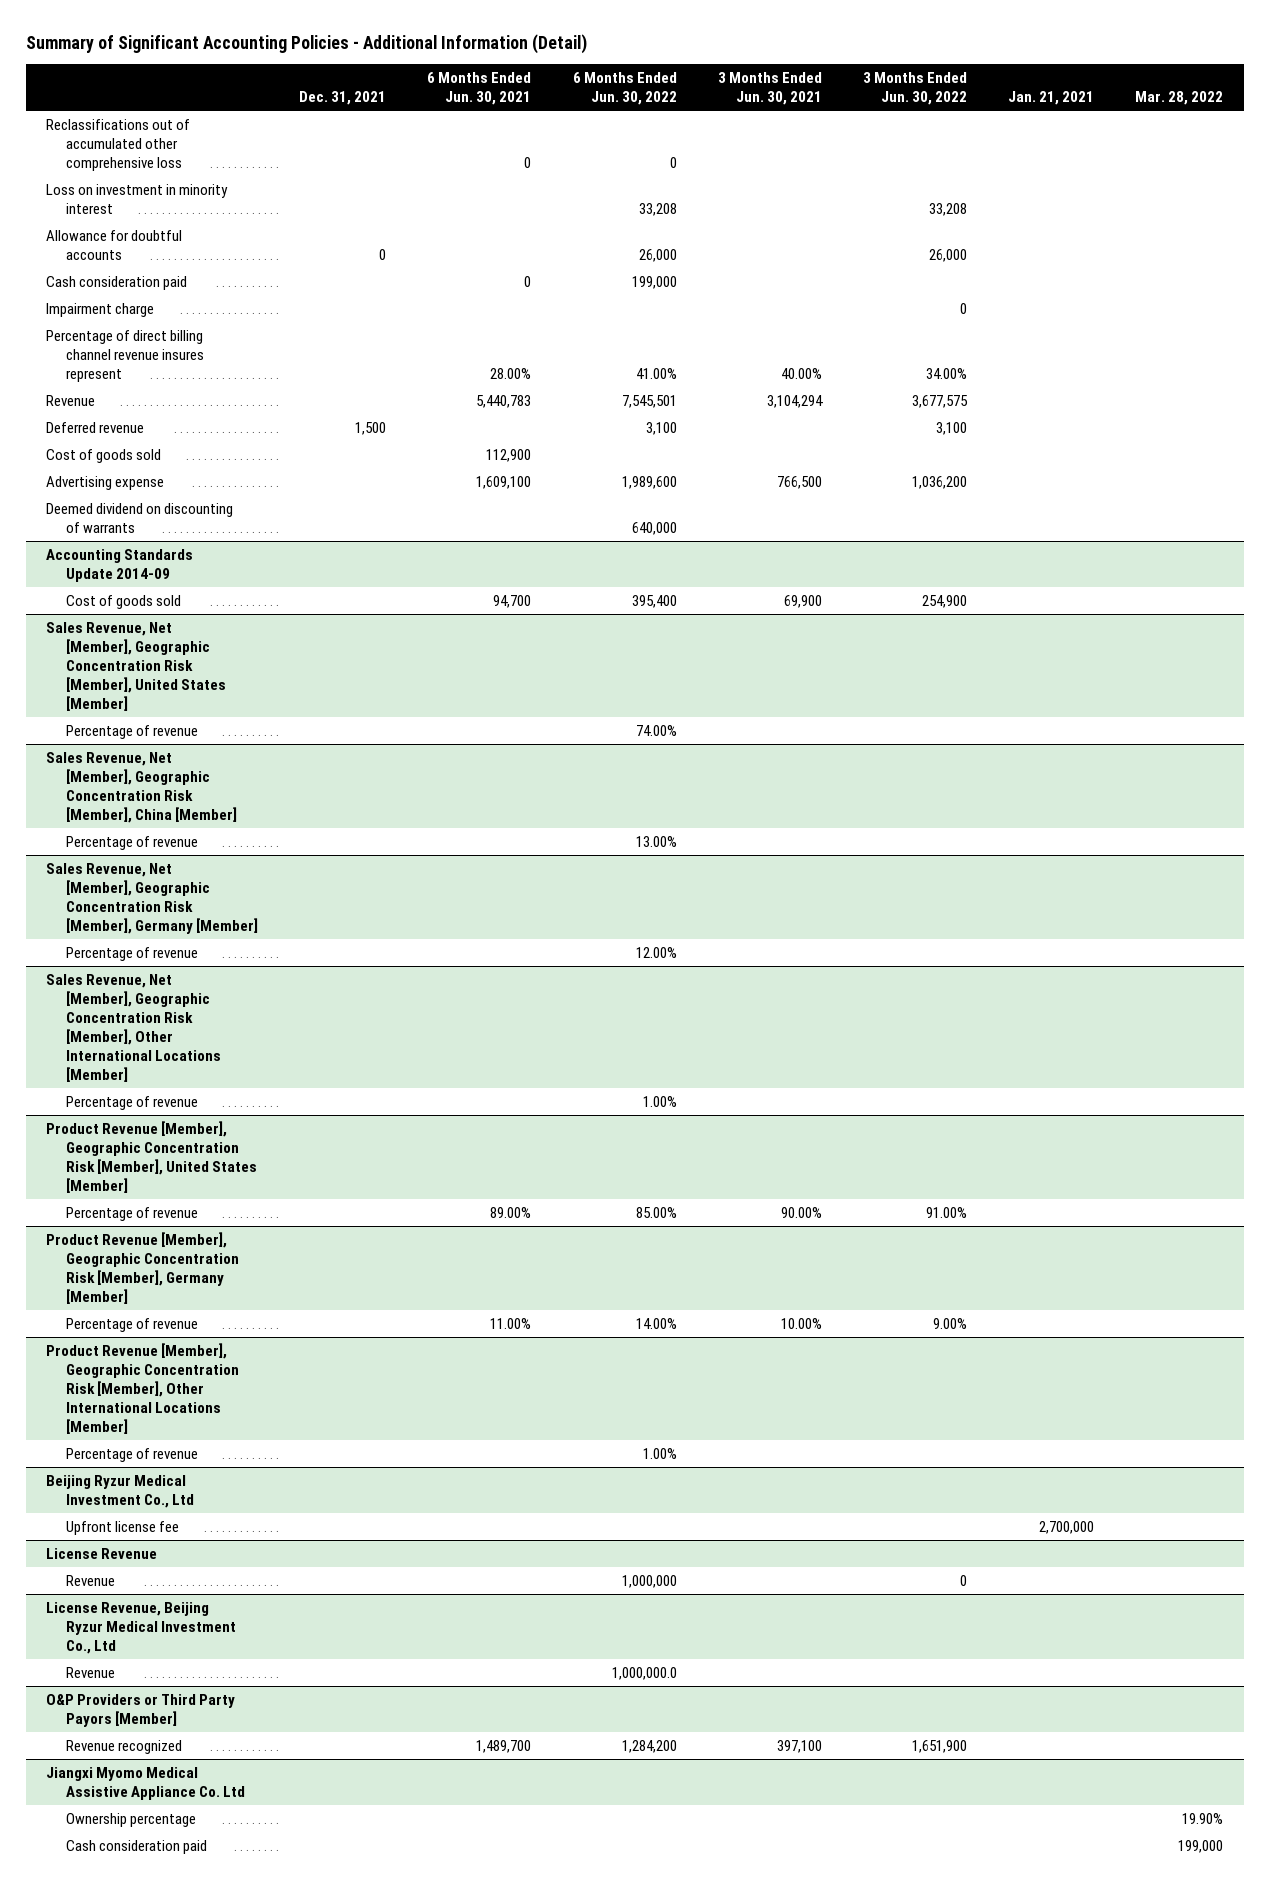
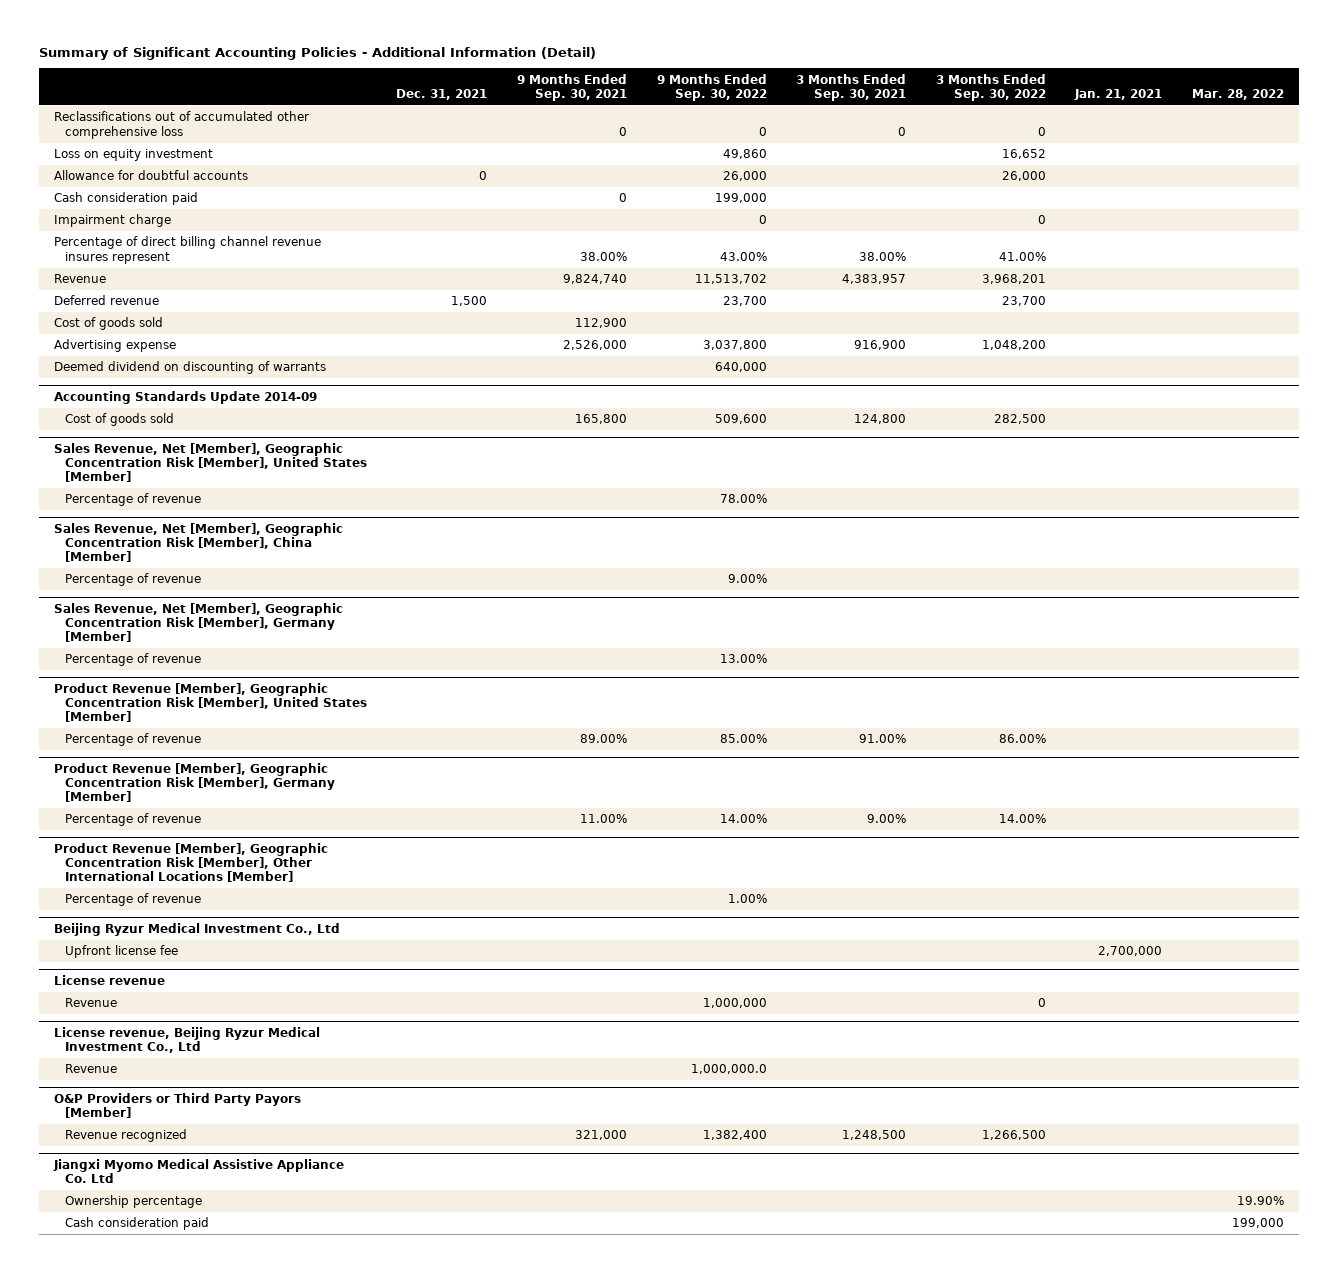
[427,71,532,106] 6 Months Ended Jun. 30, 2021 -> none
[572,71,677,106] 6 Months Ended Jun. 30, 2022 -> none
[717,71,822,106] 3 Months Ended Jun. 30, 2021 -> none
[862,71,967,106] 3 Months Ended Jun. 30, 2022 -> none
none -> [517,73,628,101] 9 Months Ended Sep. 30, 2021
none -> [656,73,767,101] 9 Months Ended Sep. 30, 2022
none -> [796,73,907,101] 3 Months Ended Sep. 30, 2021
none -> [935,73,1046,101] 3 Months Ended Sep. 30, 2022
[46,183,229,214] Loss on investment in minority interest -> [53,149,213,162] Loss on equity investment
[46,973,222,1083] Sales Revenue, Net [Member], Geographic Concentration Risk [Member], Other International Locations [Member] -> none
[66,1095,199,1110] Percentage of revenue -> none
[46,1547,158,1559] License Revenue -> [53,974,165,985] License revenue
[46,1601,237,1654] License Revenue, Beijing Ryzur Medical Investment Co., Ltd -> [53,1026,320,1053] License revenue, Beijing Ryzur Medical Investment Co., Ltd

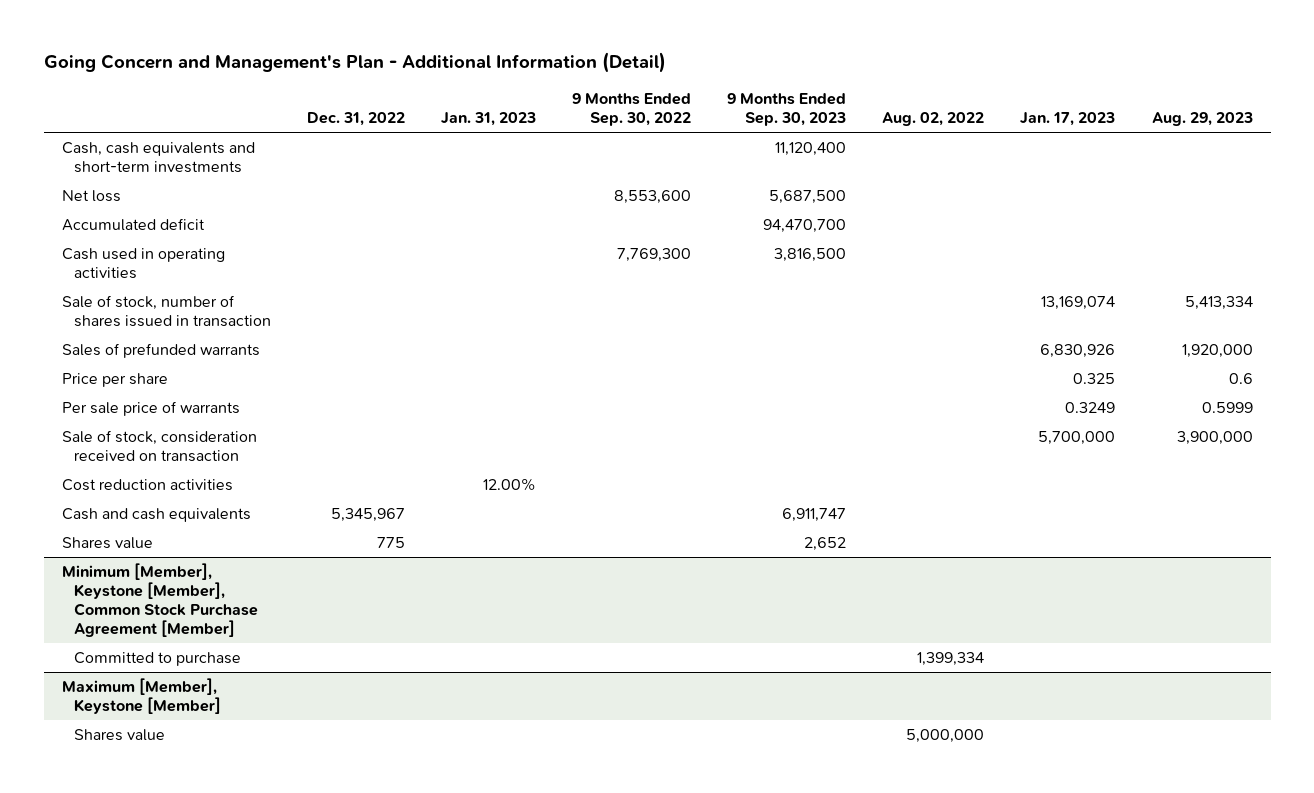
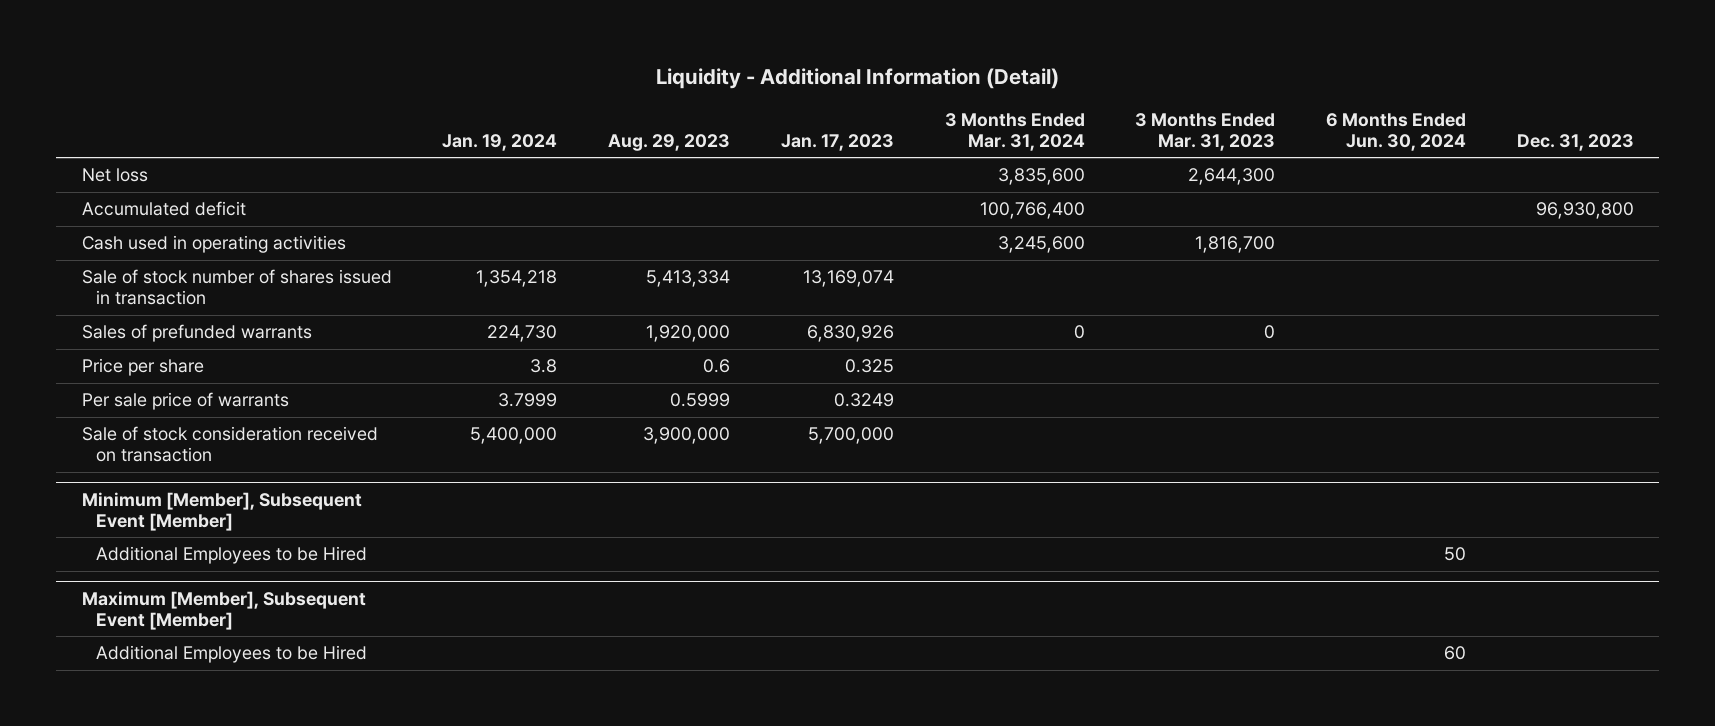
[43,52,666,74] Going Concern and Management's Plan - Additional Information (Detail) -> [655,68,1059,90] Liquidity - Additional Information (Detail)
[306,112,405,127] Dec. 31, 2022 -> none
[441,112,537,127] Jan. 31, 2023 -> none
[572,93,692,127] 9 Months Ended Sep. 30, 2022 -> none
[727,93,847,127] 9 Months Ended Sep. 30, 2023 -> none
[882,112,985,127] Aug. 02, 2022 -> none
none -> [442,133,558,151] Jan. 19, 2024
none -> [944,112,1085,151] 3 Months Ended Mar. 31, 2024
none -> [1135,112,1276,151] 3 Months Ended Mar. 31, 2023
none -> [1325,112,1466,151] 6 Months Ended Jun. 30, 2024
none -> [1516,133,1634,151] Dec. 31, 2023
[61,141,255,173] Cash, cash equivalents and short-term investments -> none
[61,294,271,327] Sale of stock, number of shares issued in transaction -> [81,269,392,306] Sale of stock number of shares issued in transaction
[61,478,233,491] Cost reduction activities -> none
[61,507,251,522] Cash and cash equivalents -> none
[61,536,153,549] Shares value -> none
[61,562,258,637] Minimum [Member], Keystone [Member], Common Stock Purchase Agreement [Member] -> none
[73,651,241,666] Committed to purchase -> none
[61,677,221,714] Maximum [Member], Keystone [Member] -> none
[73,728,165,741] Shares value -> none
[61,429,257,462] Sale of stock, consideration received on transaction -> [81,426,378,463] Sale of stock consideration received on transaction
none -> [81,491,362,531] Minimum [Member], Subsequent Event [Member]
none -> [95,546,367,565] Additional Employees to be Hired
none -> [81,590,366,630] Maximum [Member], Subsequent Event [Member]
none -> [95,645,367,664] Additional Employees to be Hired

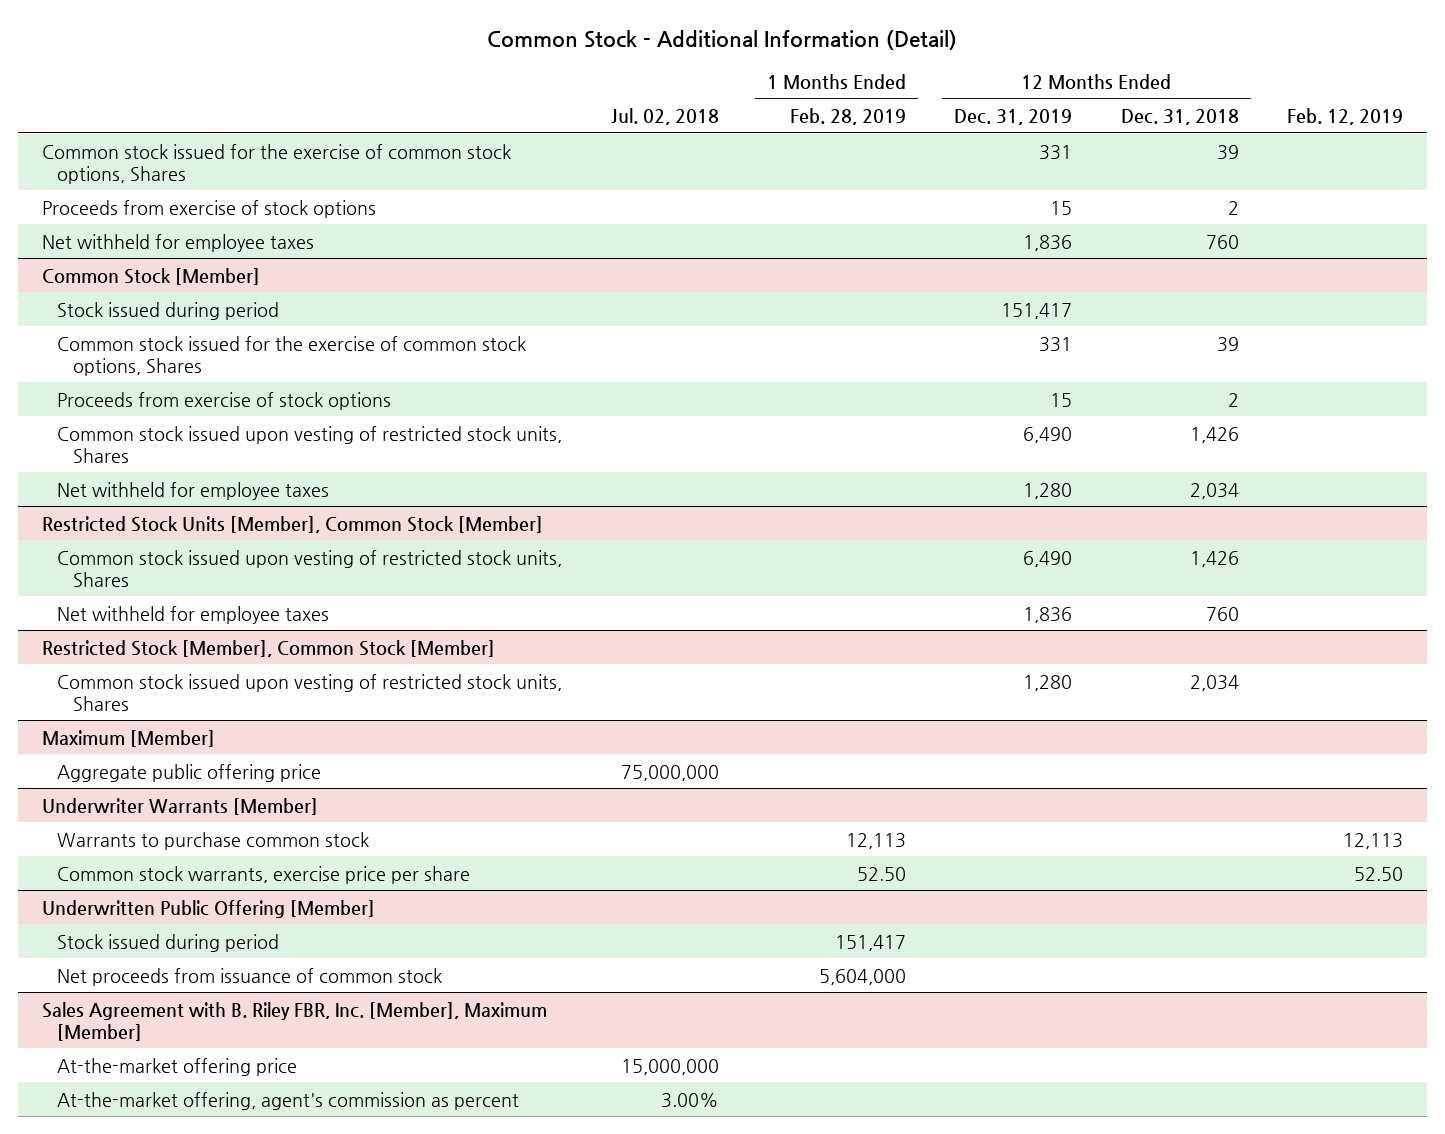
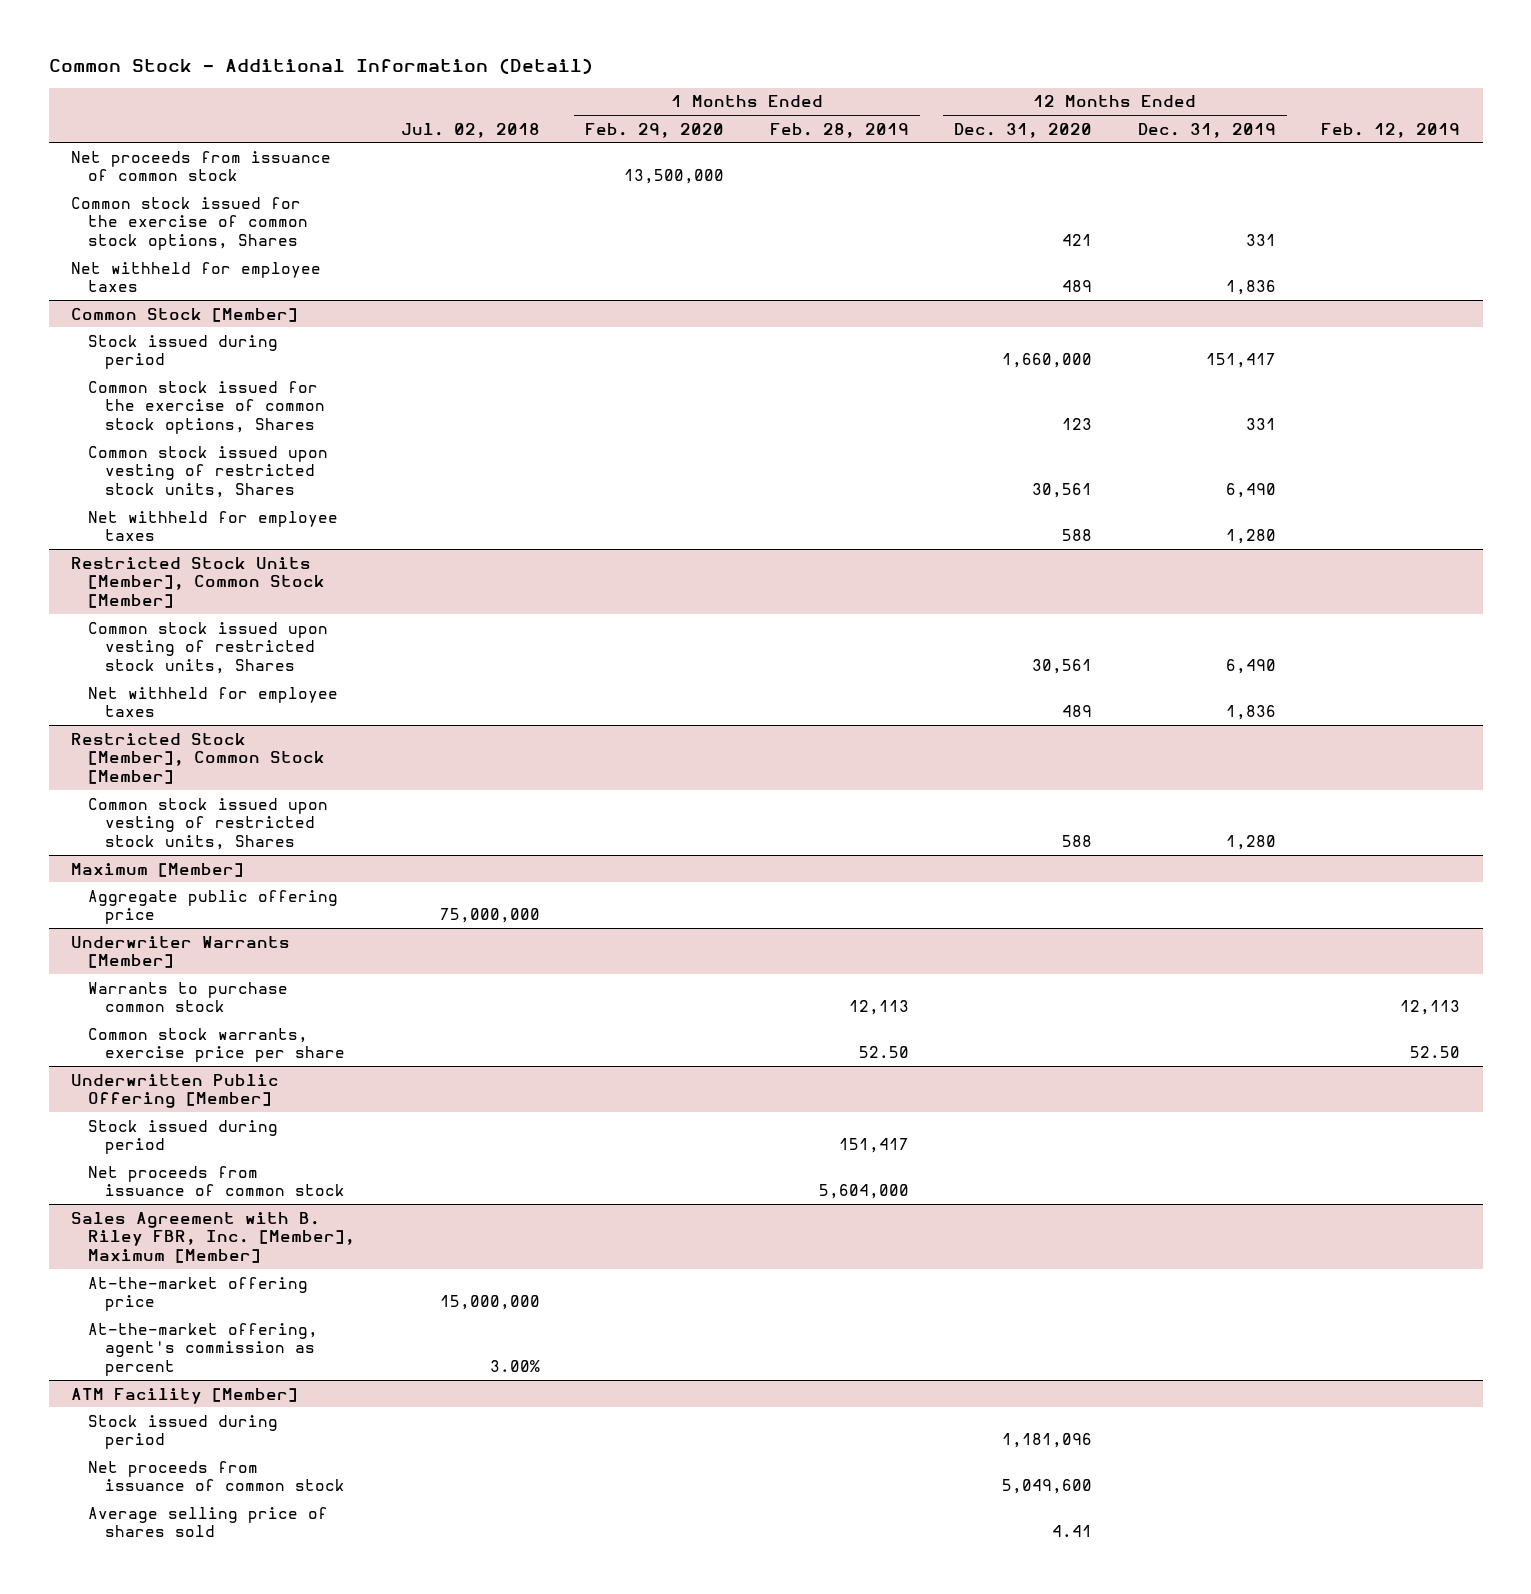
[1120,109,1239,126] Dec. 31, 2018 -> none
none -> [585,122,725,138] Feb. 29, 2020
none -> [954,122,1093,138] Dec. 31, 2020
none -> [71,150,332,182] Net proceeds from issuance of common stock
[41,199,376,218] Proceeds from exercise of stock options -> none
[57,391,392,410] Proceeds from exercise of stock options -> none
none -> [71,1387,299,1404] ATM Facility [Member]
none -> [88,1414,279,1450] Stock issued during period
none -> [88,1460,346,1492] Net proceeds from issuance of common stock
none -> [88,1506,329,1538] Average selling price of shares sold

